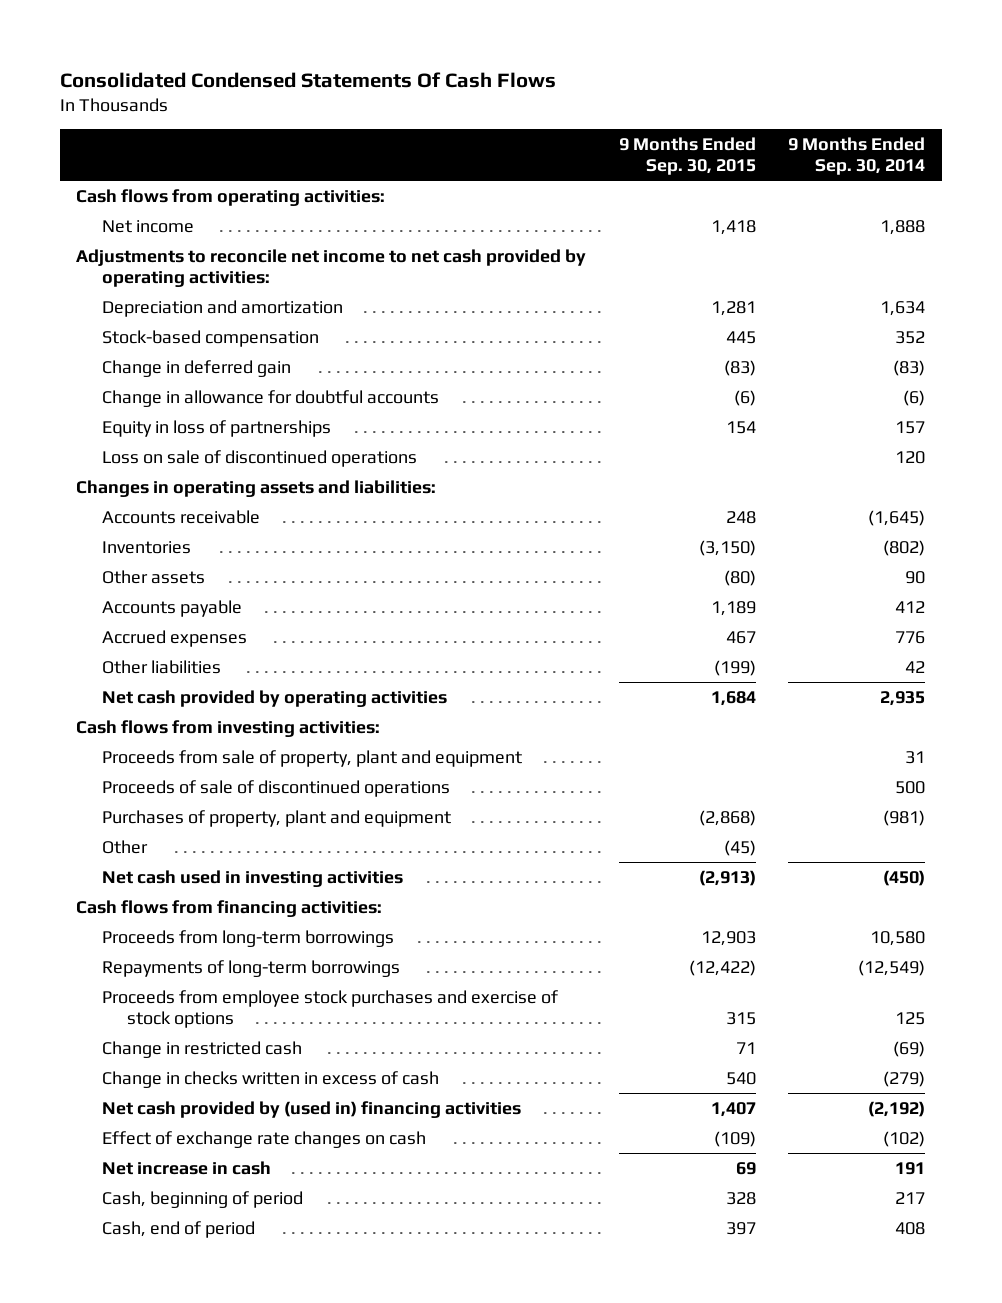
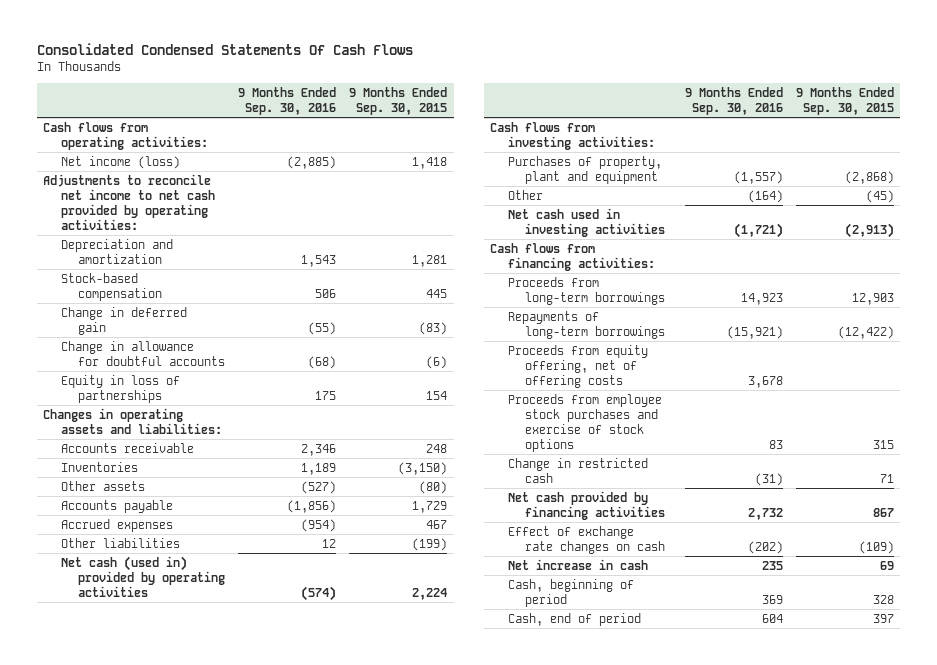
[788,136,926,176] 9 Months Ended Sep. 30, 2014 -> none
none -> [238,87,337,116] 9 Months Ended Sep. 30, 2016
[101,219,194,233] Net income -> [60,155,180,169] Net income (loss)
[101,449,417,467] Loss on sale of discontinued operations -> none
[710,600,756,616] 1,189 -> [412,500,448,513] 1,729
[101,689,447,707] Net cash provided by operating activities -> [60,555,226,597] Net cash (used in) provided by operating activities
[710,690,756,706] 1,684 -> [412,587,448,600] 2,224
[101,749,522,767] Proceeds from sale of property, plant and equipment -> none
[101,779,450,797] Proceeds of sale of discontinued operations -> none
none -> [507,344,648,388] Proceeds from equity offering, net of offering costs
[101,1070,439,1088] Change in checks written in excess of cash -> none
[101,1100,521,1118] Net cash provided by (used in) financing activities -> [507,490,666,520] Net cash provided by financing activities
[710,1101,756,1117] 1,407 -> [872,507,894,517] 867

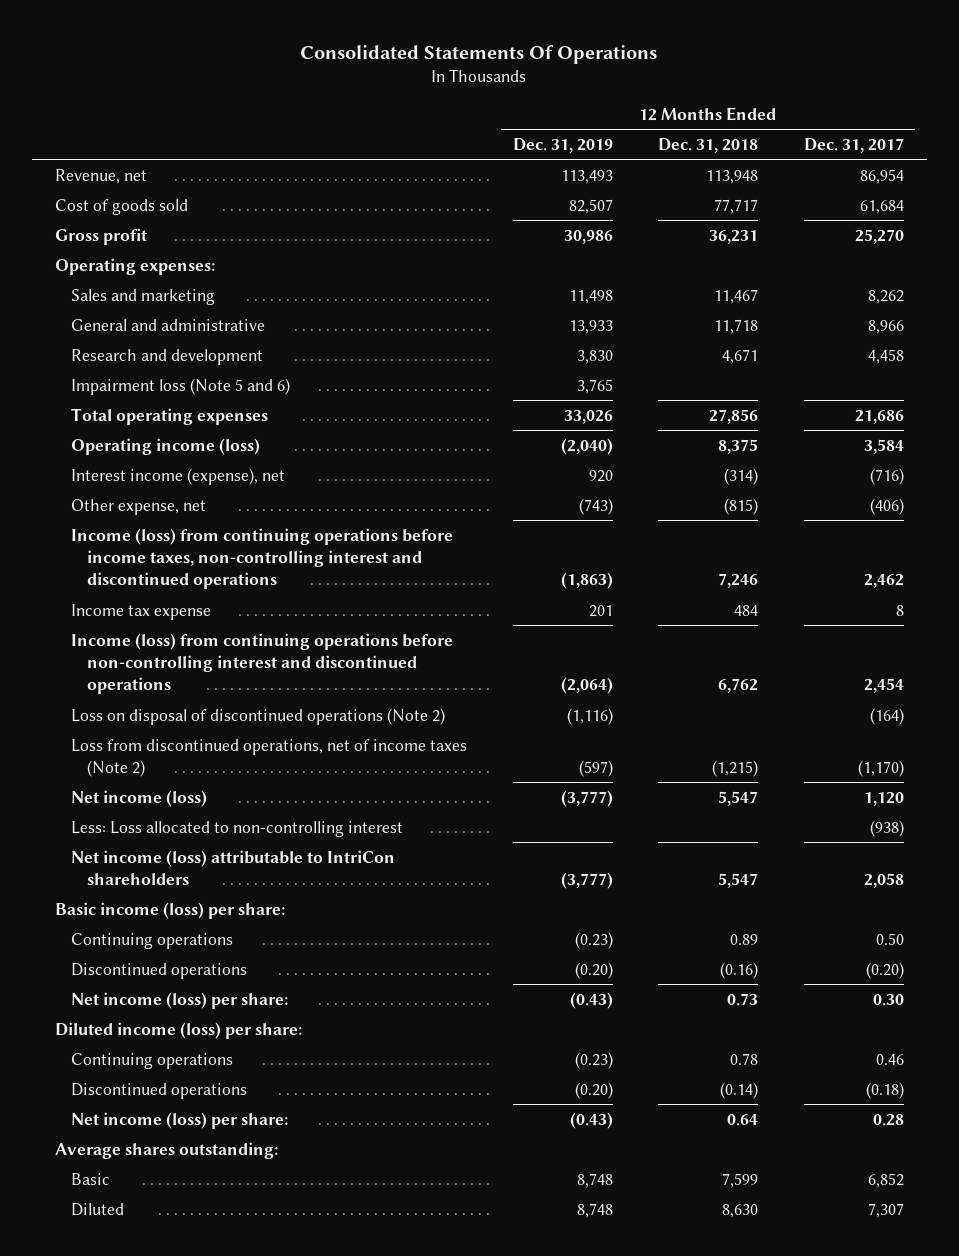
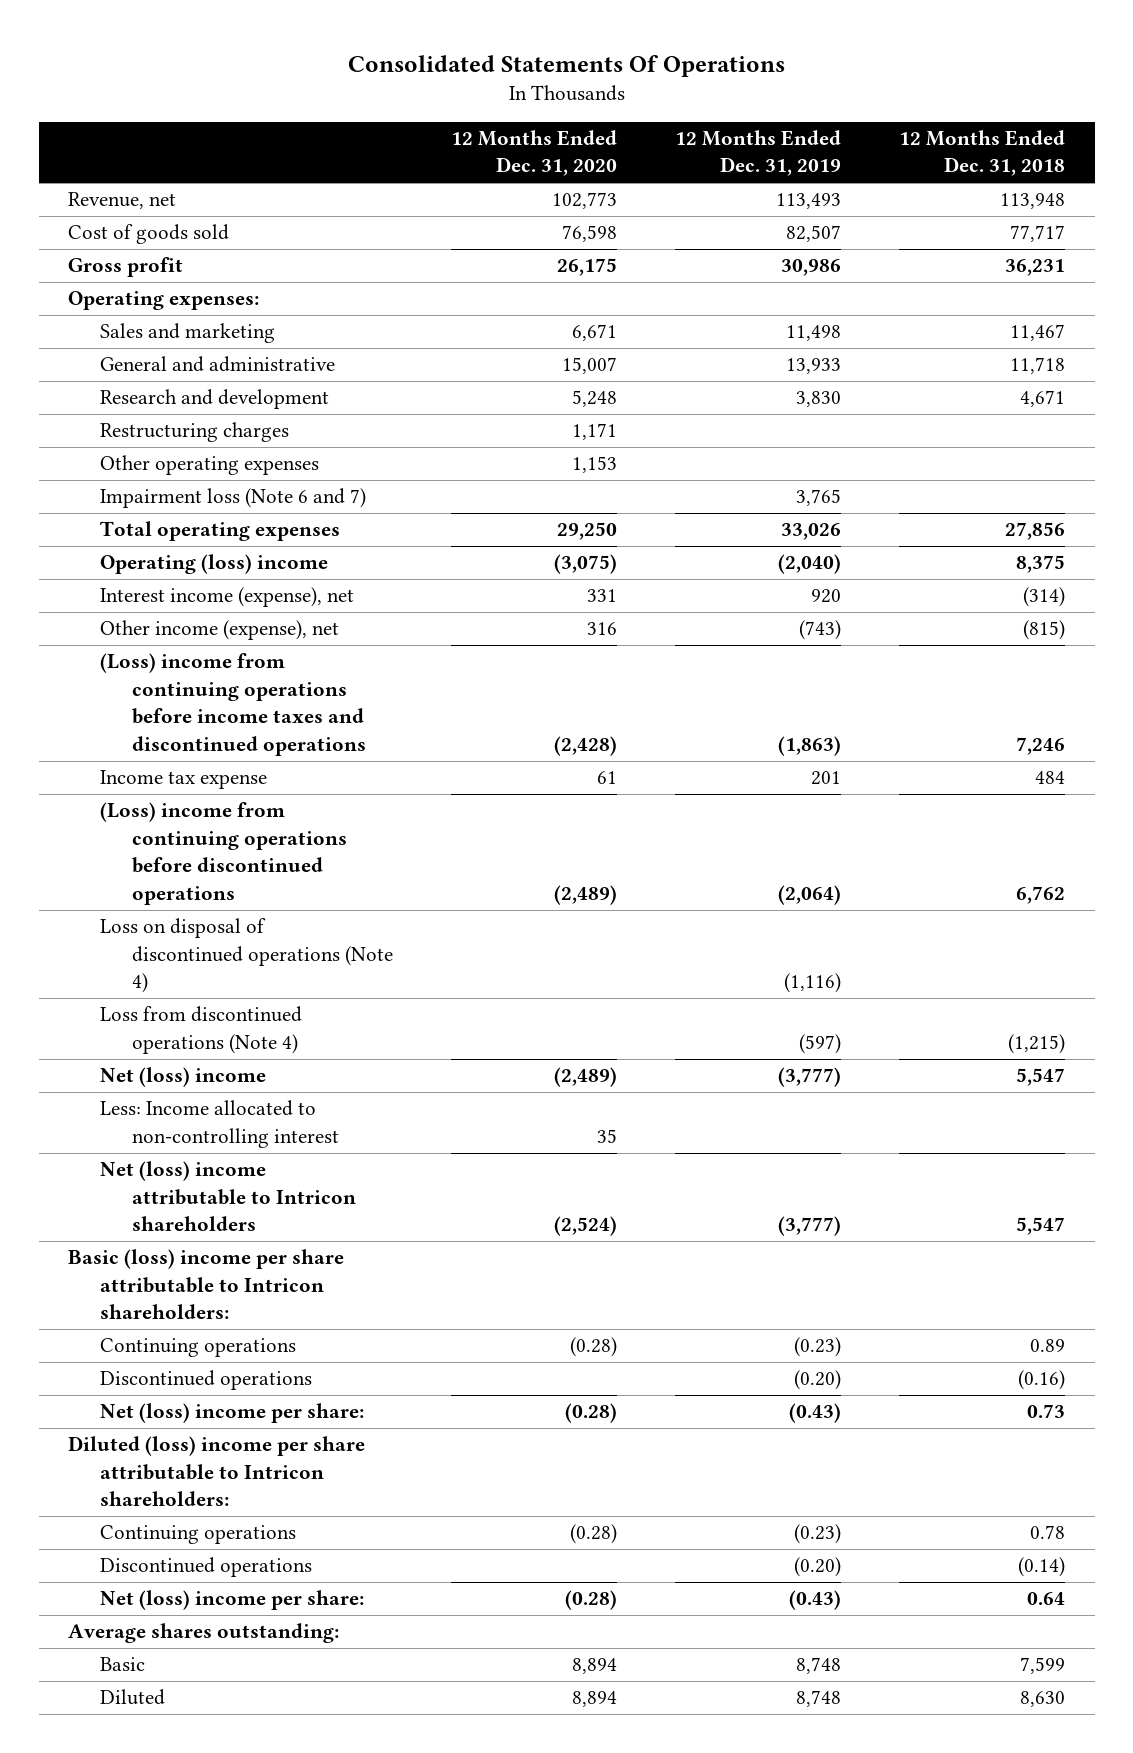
[803,138,904,154] Dec. 31, 2017 -> none
none -> [450,130,617,177] 12 Months Ended Dec. 31, 2020
none -> [99,422,289,443] Restructuring charges
none -> [99,455,319,476] Other operating expenses
[71,377,291,395] Impairment loss (Note 5 and 6) -> [99,488,366,509] Impairment loss (Note 6 and 7)
[71,437,261,455] Operating income (loss) -> [99,554,328,575] Operating (loss) income
[71,498,207,515] Other expense, net -> [99,620,339,641] Other income (expense), net
[71,527,454,590] Income (loss) from continuing operations before income taxes, non-controlling interest and discontinued operations -> [99,653,366,756] (Loss) income from continuing operations before income taxes and discontinued operations
[71,632,454,695] Income (loss) from continuing operations before non-controlling interest and discontinued operations -> [99,802,347,905] (Loss) income from continuing operations before discontinued operations
[71,707,446,725] Loss on disposal of discontinued operations (Note 2) -> [99,918,393,994] Loss on disposal of discontinued operations (Note 4)
[71,738,468,777] Loss from discontinued operations, net of income taxes (Note 2) -> [99,1006,302,1054] Loss from discontinued operations (Note 4)
[71,789,208,807] Net income (loss) -> [99,1067,266,1088] Net (loss) income
[71,820,404,837] Less: Loss allocated to non-controlling interest -> [99,1100,339,1148] Less: Income allocated to non-controlling interest
[71,849,396,885] Net income (loss) attributable to IntriCon shareholders -> [99,1161,356,1232] Net (loss) income attributable to Intricon shareholders
[54,901,285,919] Basic income (loss) per share: -> [68,1249,345,1320] Basic (loss) income per share attributable to Intricon shareholders:
[71,991,289,1009] Net income (loss) per share: -> [99,1403,364,1424] Net (loss) income per share:
[54,1021,302,1039] Diluted income (loss) per share: -> [68,1436,366,1507] Diluted (loss) income per share attributable to Intricon shareholders:
[71,1111,289,1129] Net income (loss) per share: -> [99,1590,364,1611] Net (loss) income per share:

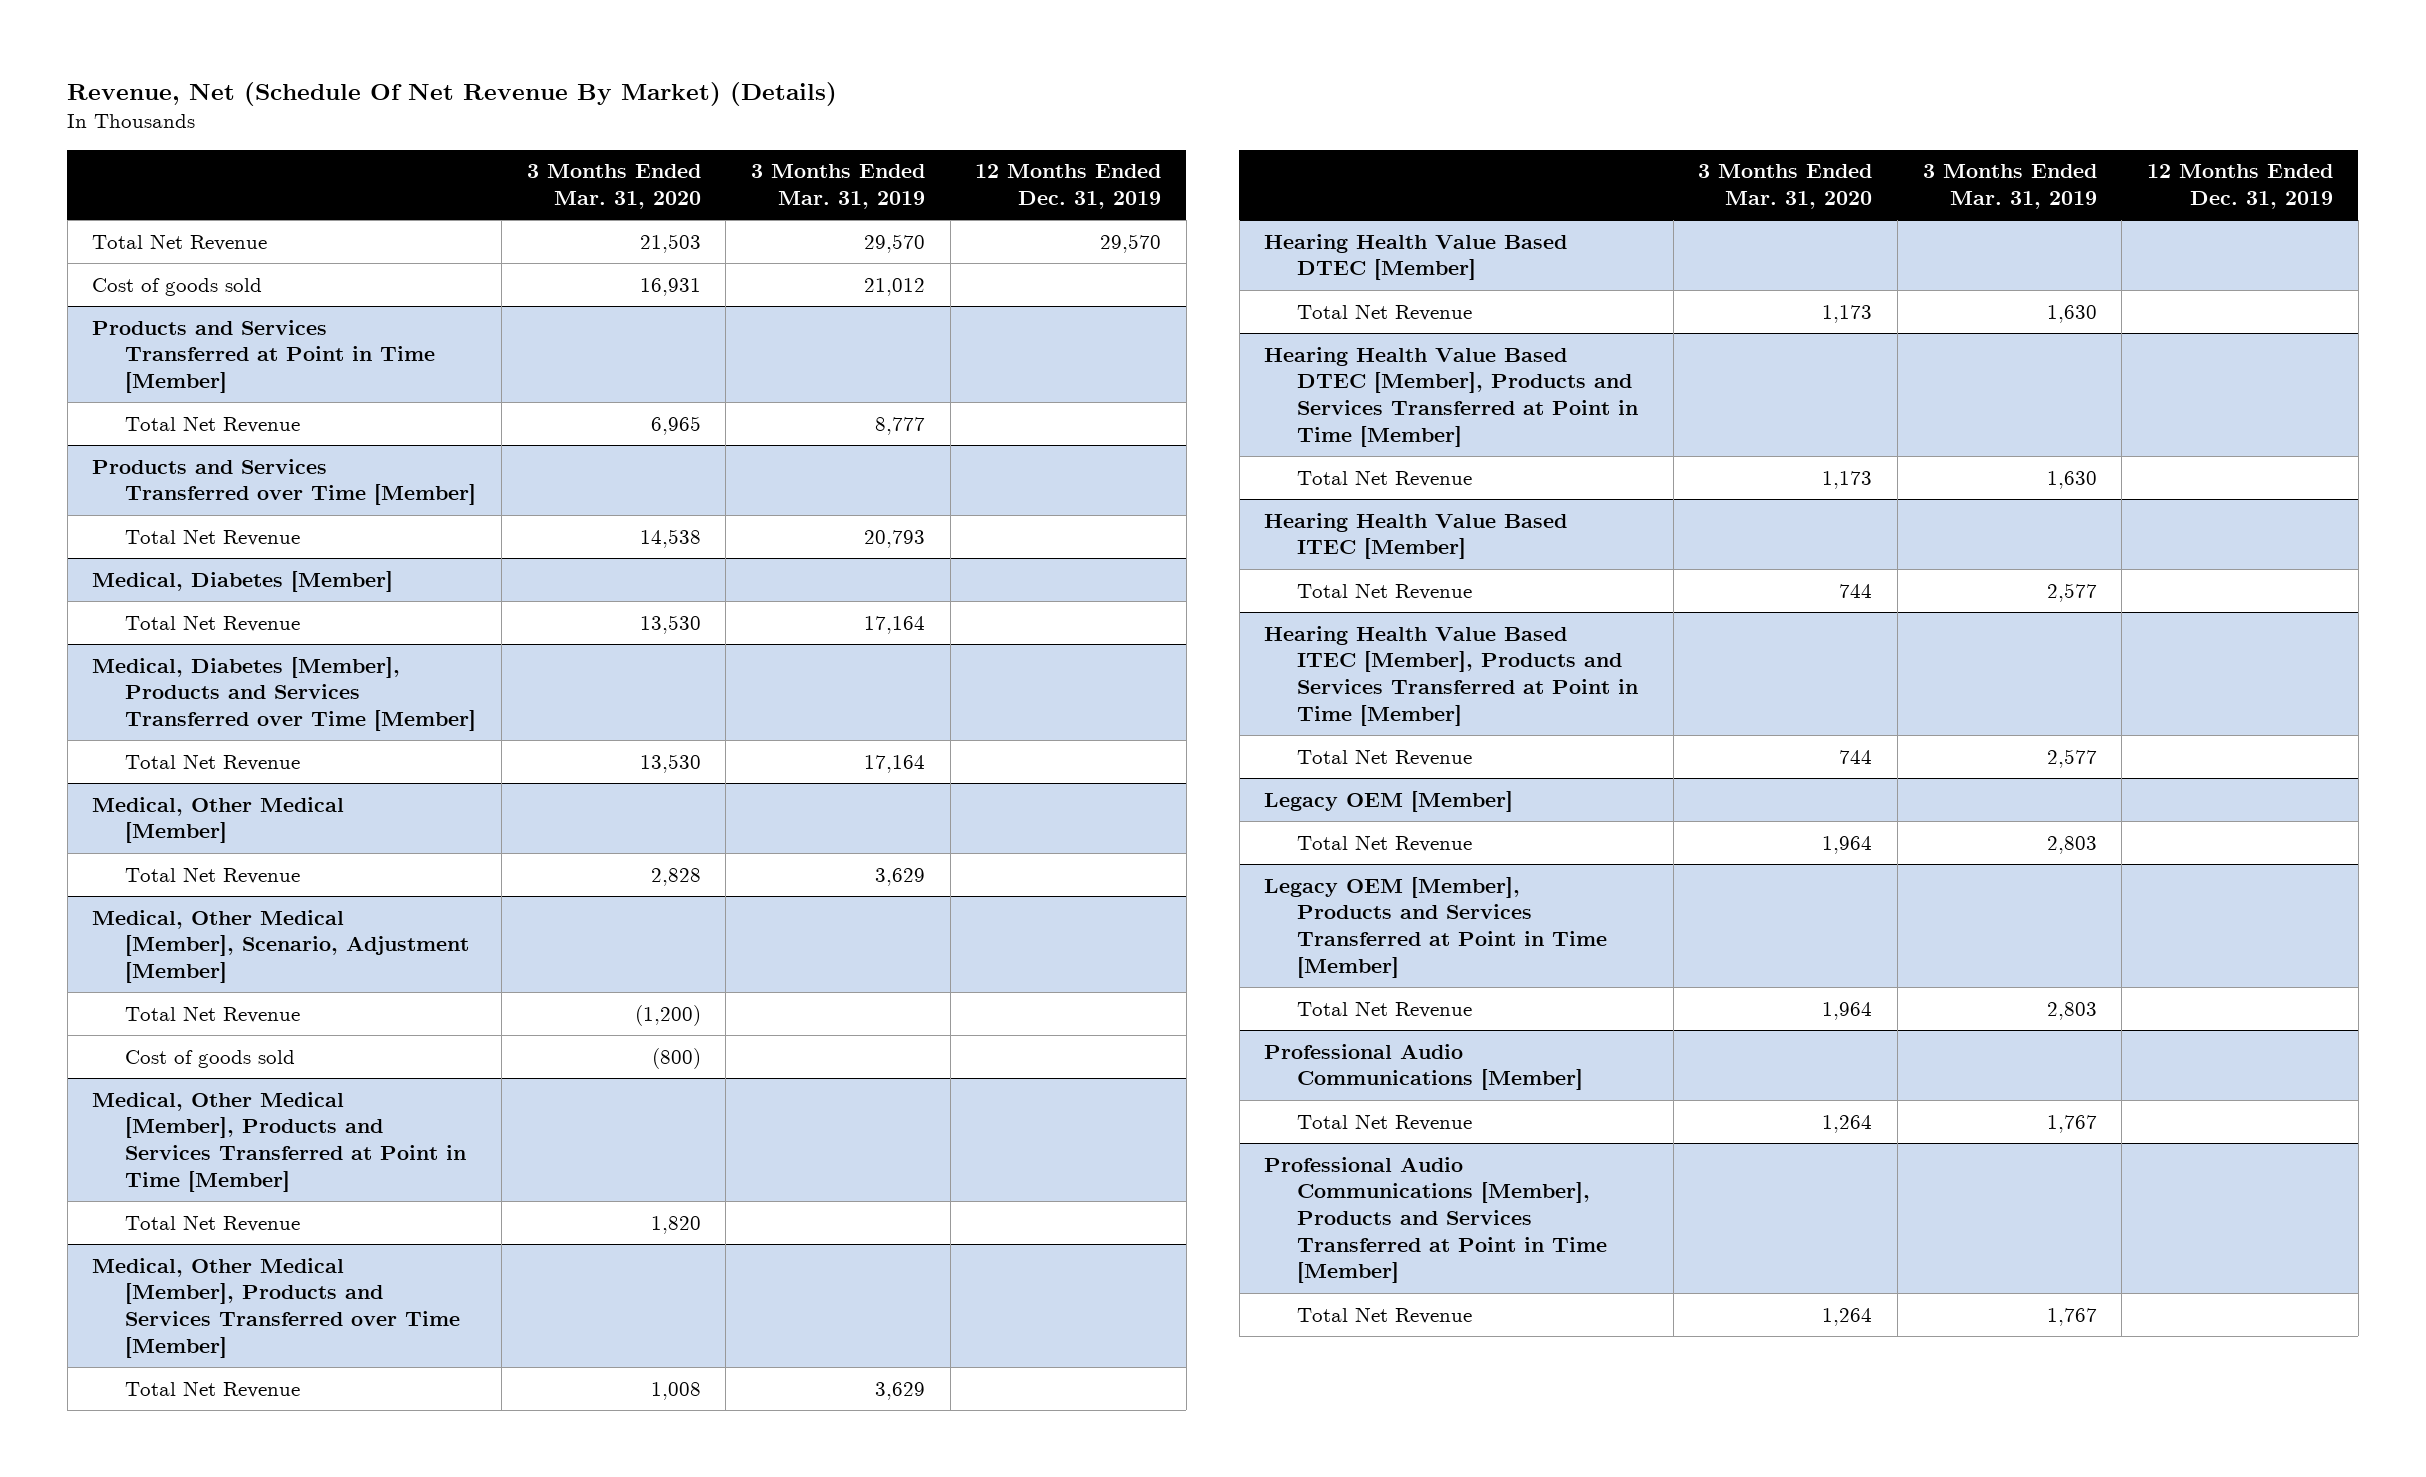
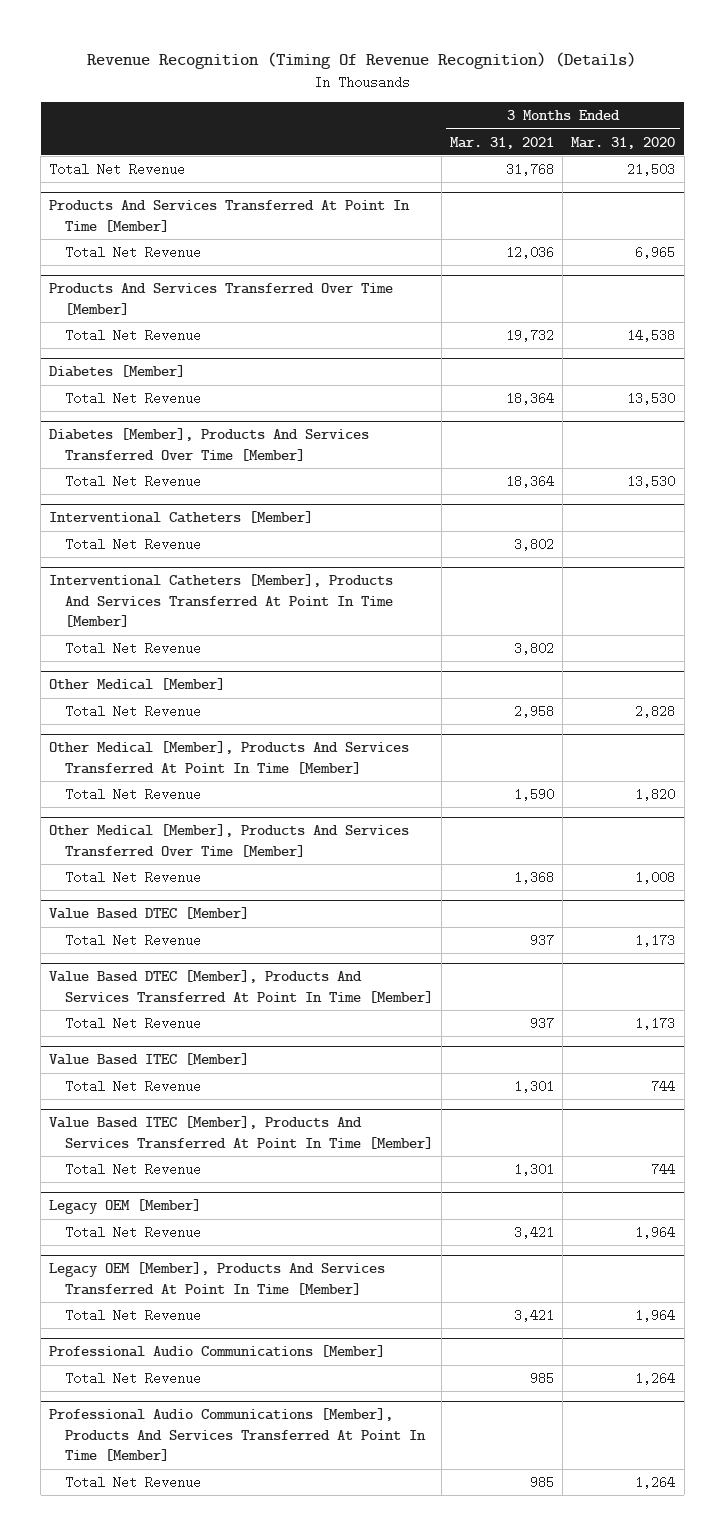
[67,82,838,107] Revenue, Net (Schedule Of Net Revenue By Market) (Details) -> [87,52,637,70] Revenue Recognition (Timing Of Revenue Recognition) (Details)
[750,164,925,209] 3 Months Ended Mar. 31, 2019 -> none
[975,164,1162,209] 12 Months Ended Dec. 31, 2019 -> none
none -> [450,136,555,149] Mar. 31, 2021
[92,277,263,296] Cost of goods sold -> none
[92,319,436,394] Products and Services Transferred at Point in Time [Member] -> [49,200,411,232] Products And Services Transferred At Point In Time [Member]
[92,458,477,506] Products and Services Transferred over Time [Member] -> [49,283,394,315] Products And Services Transferred Over Time [Member]
[92,570,394,592] Medical, Diabetes [Member] -> [49,365,186,378] Diabetes [Member]
[92,656,477,732] Medical, Diabetes [Member], Products and Services Transferred over Time [Member] -> [49,428,370,461] Diabetes [Member], Products And Services Transferred Over Time [Member]
none -> [49,511,314,524] Interventional Catheters [Member]
none -> [64,537,201,551] Total Net Revenue
none -> [49,574,394,628] Interventional Catheters [Member], Products And Services Transferred At Point In Time [Member]
none -> [64,641,201,655] Total Net Revenue
[92,796,345,844] Medical, Other Medical [Member] -> [49,678,226,691] Other Medical [Member]
[92,909,470,984] Medical, Other Medical [Member], Scenario, Adjustment [Member] -> none
[125,1005,301,1023] Total Net Revenue -> none
[125,1049,296,1068] Cost of goods sold -> none
[92,1091,467,1192] Medical, Other Medical [Member], Products and Services Transferred at Point in Time [Member] -> [49,741,410,774] Other Medical [Member], Products And Services Transferred At Point In Time [Member]
[92,1257,461,1358] Medical, Other Medical [Member], Products and Services Transferred over Time [Member] -> [49,824,410,857] Other Medical [Member], Products And Services Transferred Over Time [Member]
[1264,233,1568,281] Hearing Health Value Based DTEC [Member] -> [49,907,250,920] Value Based DTEC [Member]
[1264,346,1639,447] Hearing Health Value Based DTEC [Member], Products and Services Transferred at Point in Time [Member] -> [49,970,433,1003] Value Based DTEC [Member], Products And Services Transferred At Point In Time [Member]
[1264,512,1568,560] Hearing Health Value Based ITEC [Member] -> [49,1053,250,1066] Value Based ITEC [Member]
[1264,625,1639,726] Hearing Health Value Based ITEC [Member], Products and Services Transferred at Point in Time [Member] -> [49,1116,433,1149] Value Based ITEC [Member], Products And Services Transferred At Point In Time [Member]
[1264,876,1608,978] Legacy OEM [Member], Products and Services Transferred at Point in Time [Member] -> [49,1262,386,1295] Legacy OEM [Member], Products And Services Transferred At Point In Time [Member]
[1264,1156,1608,1284] Professional Audio Communications [Member], Products and Services Transferred at Point in Time [Member] -> [49,1408,426,1462] Professional Audio Communications [Member], Products And Services Transferred At Point In Time [Member]

